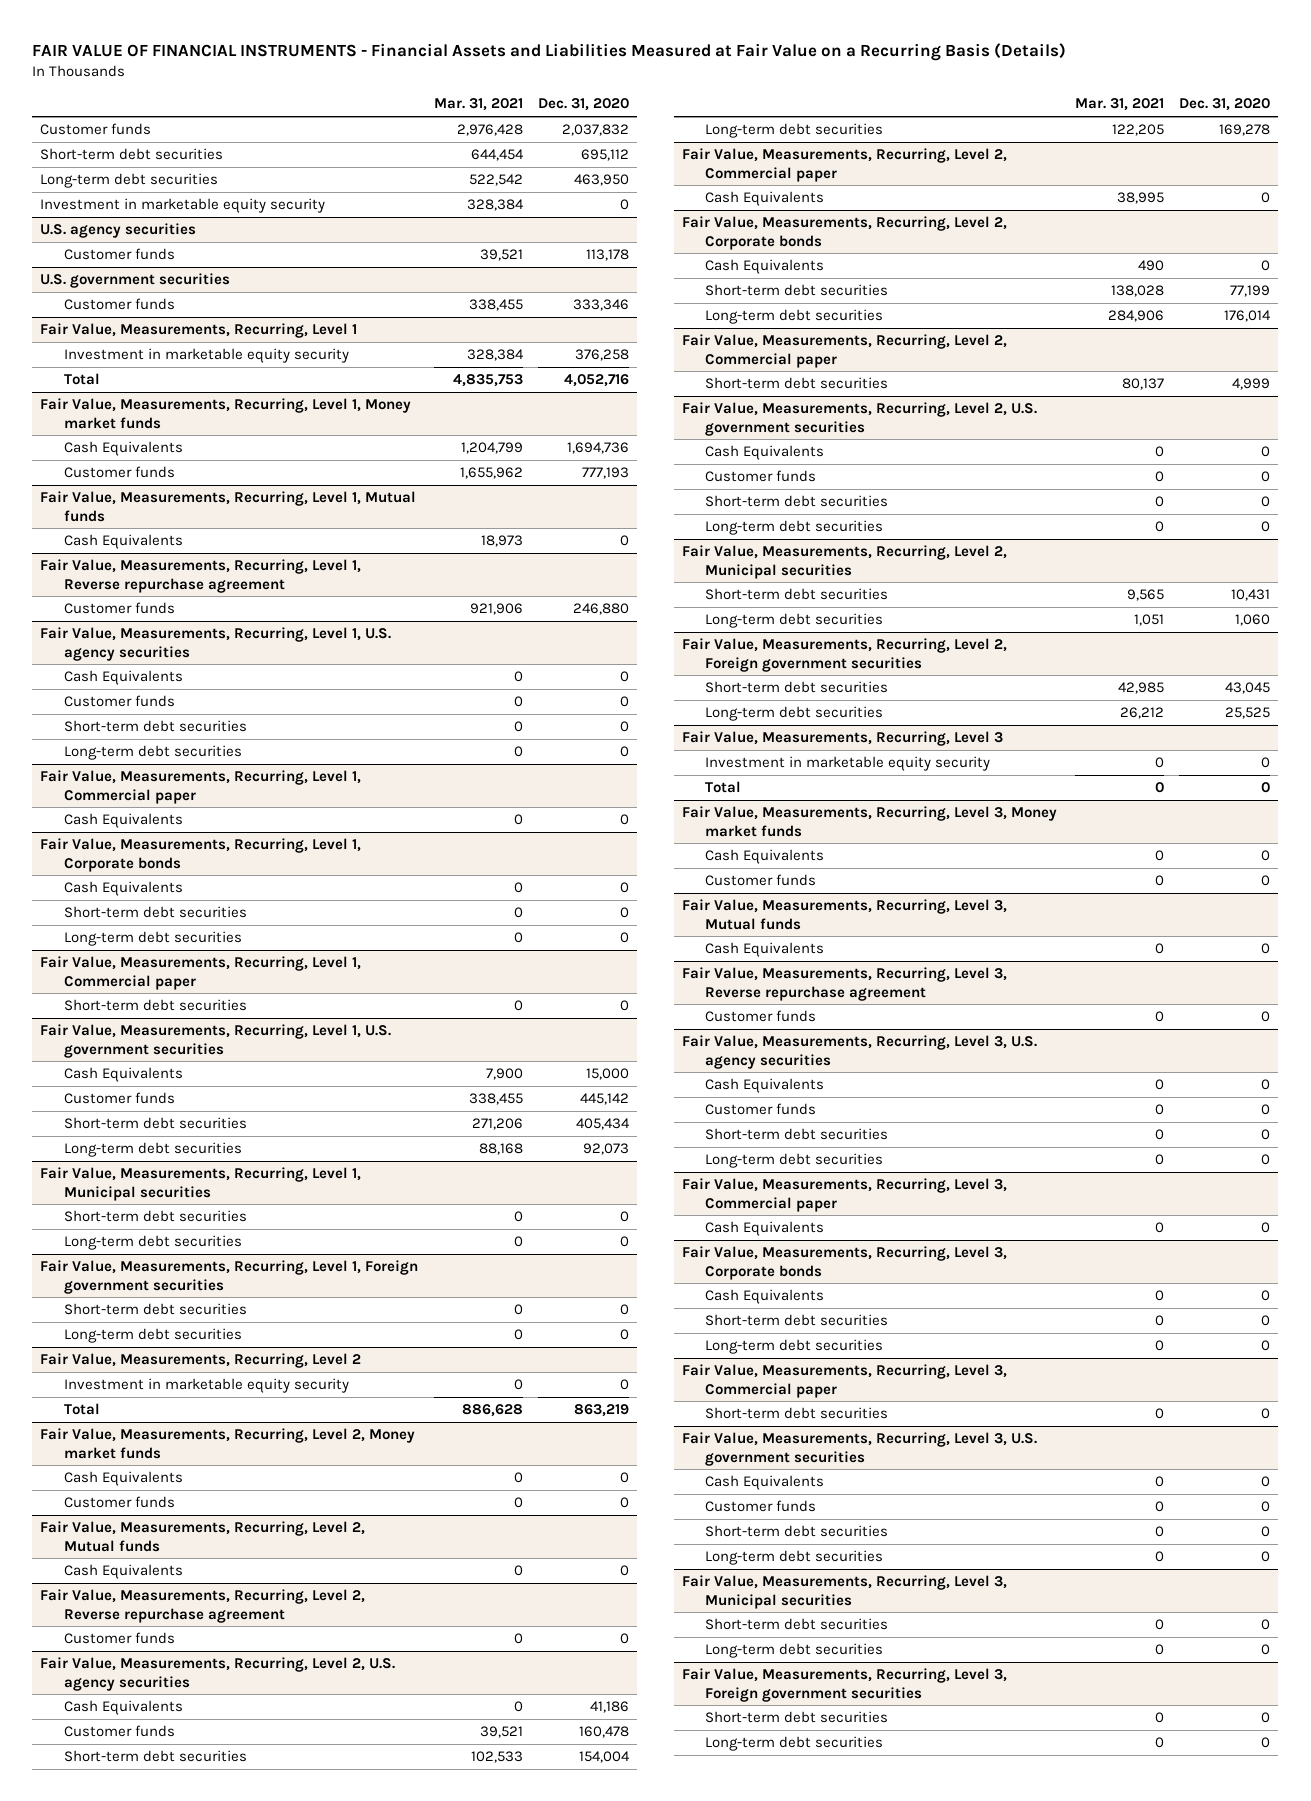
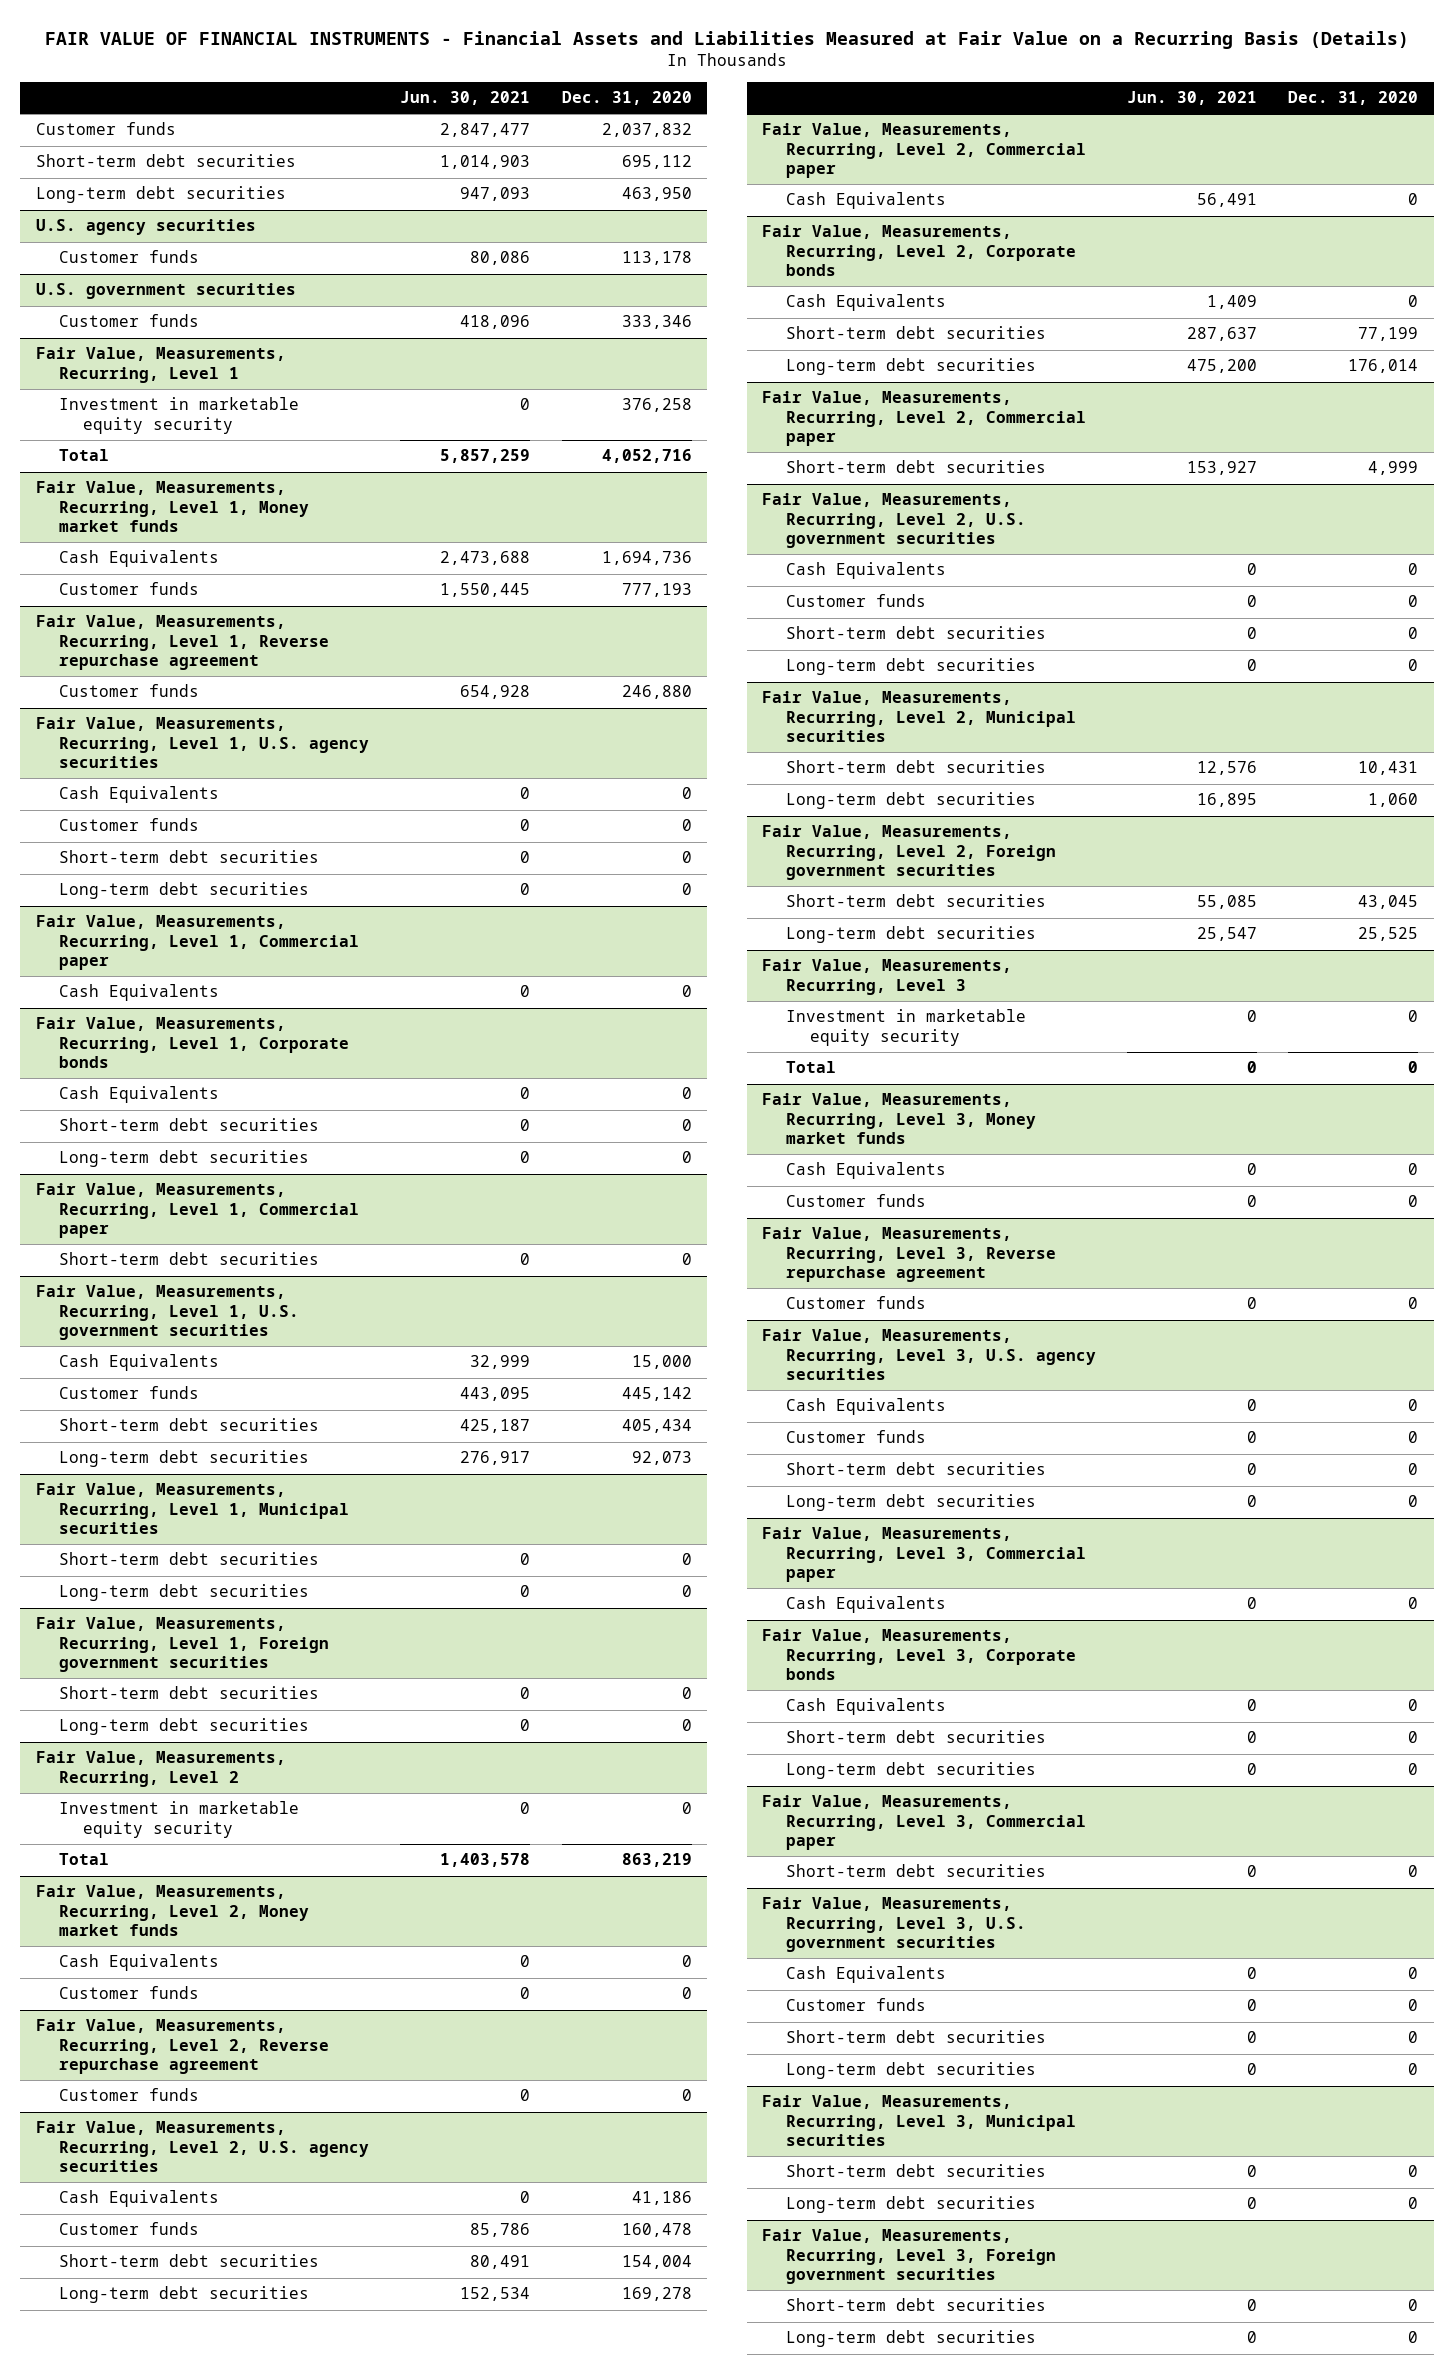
[433,98,523,112] Mar. 31, 2021 -> none
none -> [400,91,531,106] Jun. 30, 2021
[40,198,326,214] Investment in marketable equity security -> none
[40,491,417,522] Fair Value, Measurements, Recurring, Level 1, Mutual funds -> none
[63,534,183,550] Cash Equivalents -> none
[40,1521,366,1552] Fair Value, Measurements, Recurring, Level 2, Mutual funds -> none
[63,1564,183,1580] Cash Equivalents -> none
[681,899,1007,930] Fair Value, Measurements, Recurring, Level 3, Mutual funds -> none
[704,942,824,958] Cash Equivalents -> none

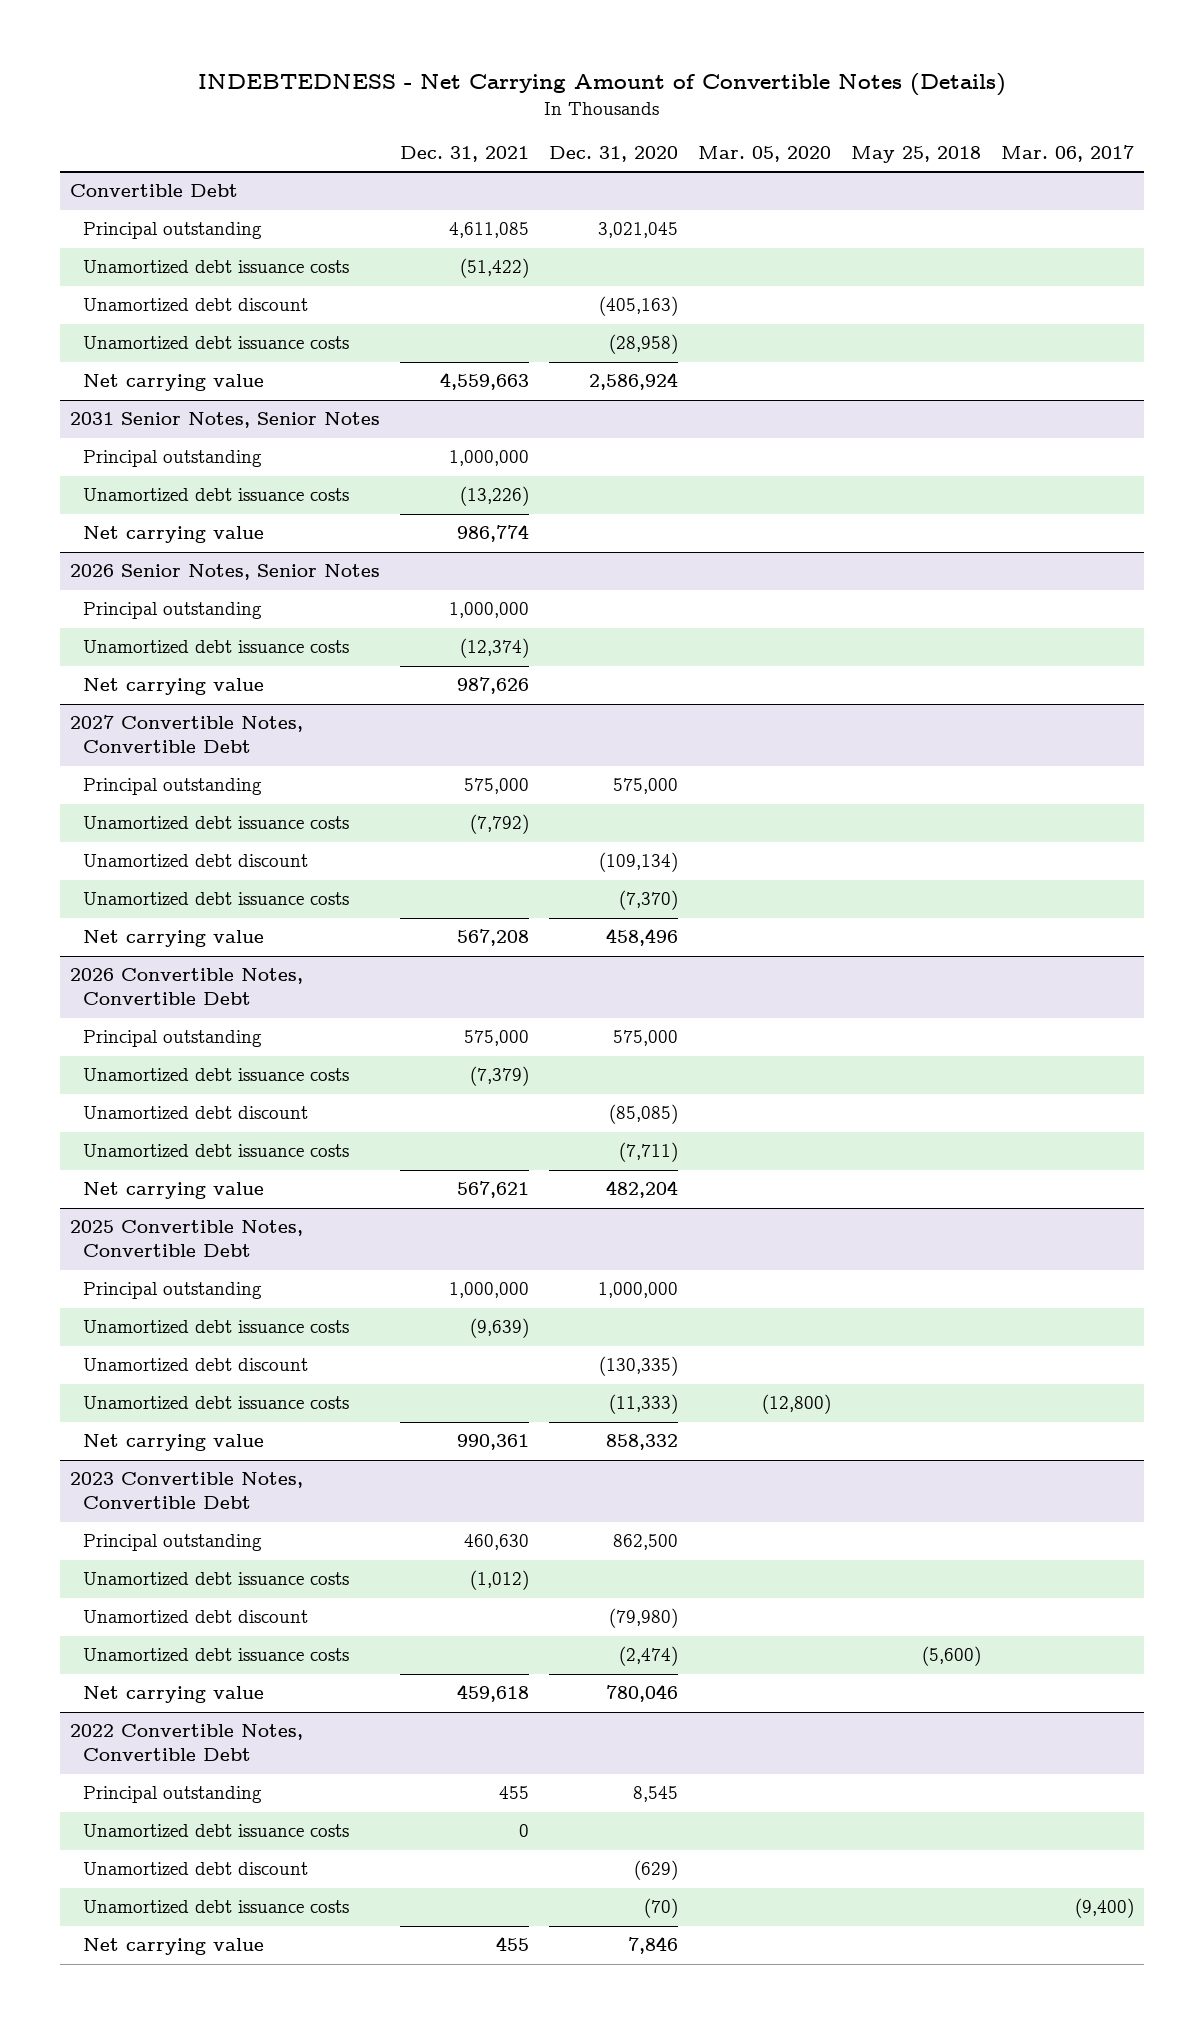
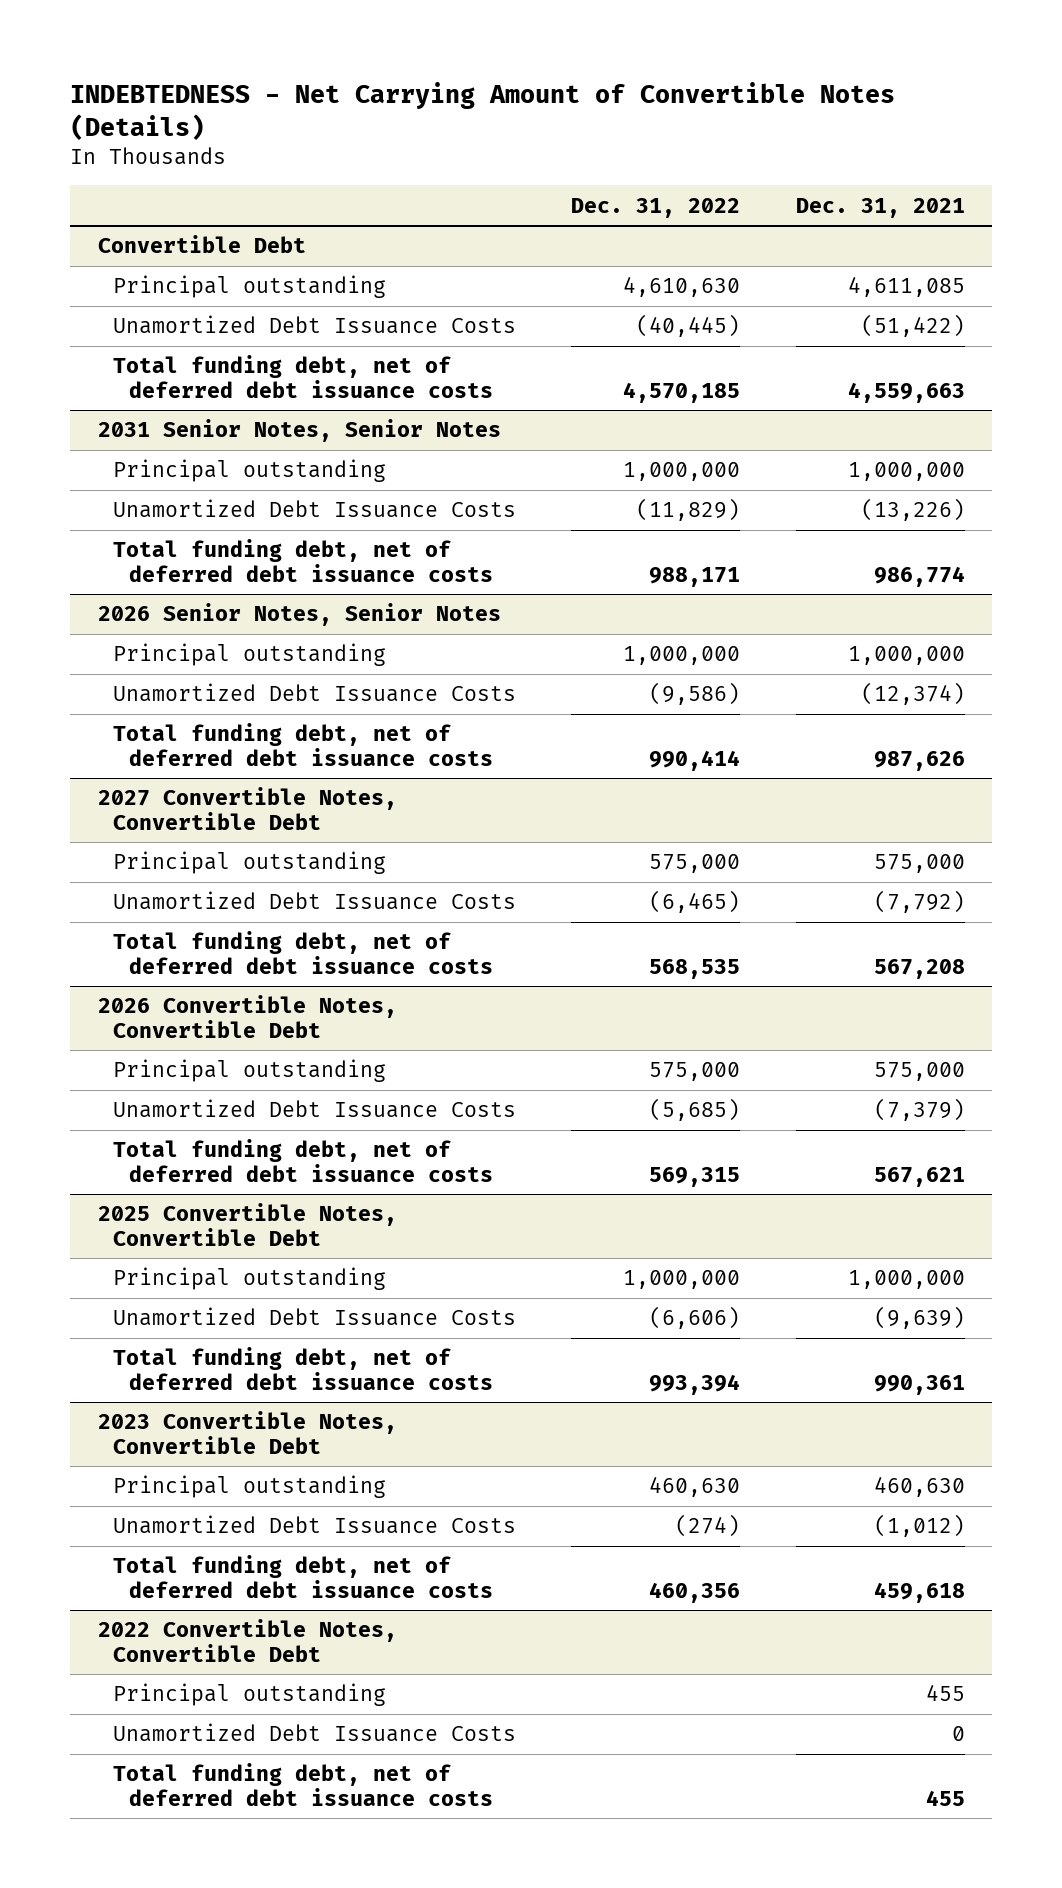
[548,145,678,162] Dec. 31, 2020 -> none
[698,145,832,162] Mar. 05, 2020 -> none
[851,145,982,163] May 25, 2018 -> none
[1001,144,1135,162] Mar. 06, 2017 -> none
none -> [571,197,741,218] Dec. 31, 2022
[83,298,309,312] Unamortized debt discount -> none
[83,336,350,350] Unamortized debt issuance costs -> none
[83,260,350,274] Unamortized debt issuance costs -> [113,315,517,335] Unamortized Debt Issuance Costs
[83,374,265,392] Net carrying value -> [113,355,493,398] Total funding debt, net of deferred debt issuance costs
[83,488,350,502] Unamortized debt issuance costs -> [113,499,517,519] Unamortized Debt Issuance Costs
[83,526,265,544] Net carrying value -> [113,539,493,582] Total funding debt, net of deferred debt issuance costs
[83,640,350,654] Unamortized debt issuance costs -> [113,683,517,703] Unamortized Debt Issuance Costs
[83,678,265,696] Net carrying value -> [113,723,493,766] Total funding debt, net of deferred debt issuance costs
[83,854,309,868] Unamortized debt discount -> none
[83,892,350,906] Unamortized debt issuance costs -> none
[83,816,350,830] Unamortized debt issuance costs -> [113,891,517,911] Unamortized Debt Issuance Costs
[83,930,265,948] Net carrying value -> [113,931,493,974] Total funding debt, net of deferred debt issuance costs
[83,1106,309,1120] Unamortized debt discount -> none
[83,1144,350,1158] Unamortized debt issuance costs -> none
[83,1068,350,1082] Unamortized debt issuance costs -> [113,1099,517,1119] Unamortized Debt Issuance Costs
[83,1182,265,1200] Net carrying value -> [113,1139,493,1182] Total funding debt, net of deferred debt issuance costs
[83,1358,309,1372] Unamortized debt discount -> none
[83,1396,350,1410] Unamortized debt issuance costs -> none
[83,1320,350,1334] Unamortized debt issuance costs -> [113,1307,517,1327] Unamortized Debt Issuance Costs
[83,1434,265,1452] Net carrying value -> [113,1347,493,1390] Total funding debt, net of deferred debt issuance costs
[83,1610,309,1624] Unamortized debt discount -> none
[83,1648,350,1662] Unamortized debt issuance costs -> none
[83,1572,350,1586] Unamortized debt issuance costs -> [113,1515,517,1535] Unamortized Debt Issuance Costs
[83,1686,265,1704] Net carrying value -> [113,1555,493,1598] Total funding debt, net of deferred debt issuance costs
[83,1862,309,1876] Unamortized debt discount -> none
[83,1900,350,1914] Unamortized debt issuance costs -> none
[83,1824,350,1838] Unamortized debt issuance costs -> [113,1723,517,1743] Unamortized Debt Issuance Costs
[83,1938,265,1956] Net carrying value -> [113,1763,493,1806] Total funding debt, net of deferred debt issuance costs

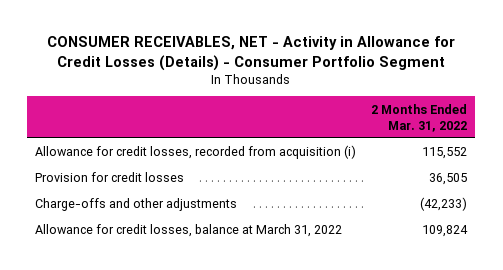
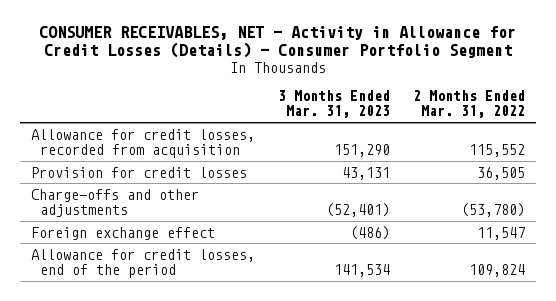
none -> [277,90,390,119] 3 Months Ended Mar. 31, 2023
[35,145,357,160] Allowance for credit losses, recorded from acquisition (i) -> [30,128,255,158] Allowance for credit losses, recorded from acquisition
[420,197,468,212] (42,233) -> [460,202,525,217] (53,780)
none -> [30,226,215,240] Foreign exchange effect
[35,224,343,238] Allowance for credit losses, balance at March 31, 2022 -> [30,248,255,278] Allowance for credit losses, end of the period

